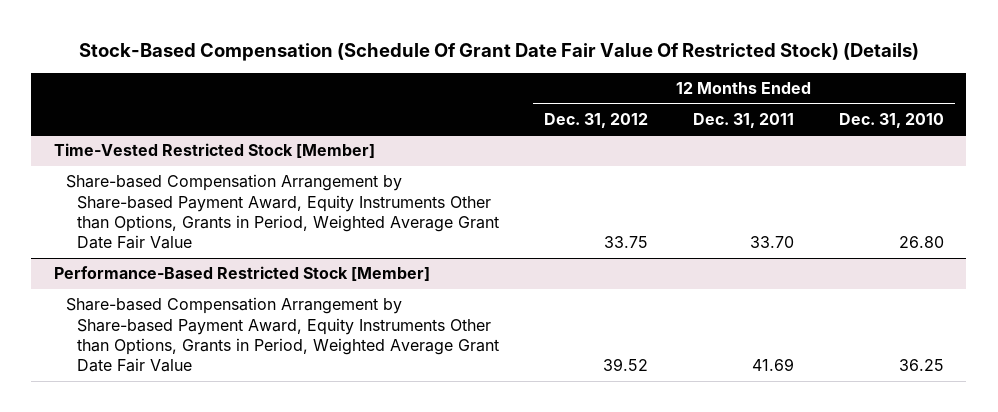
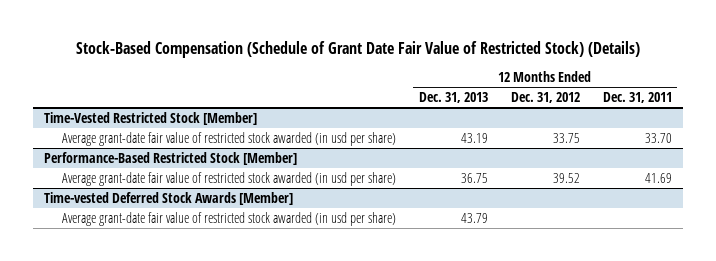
[78,42,919,61] Stock-Based Compensation (Schedule Of Grant Date Fair Value Of Restricted Stock) (Details) -> [75,40,640,58] Stock-Based Compensation (Schedule of Grant Date Fair Value of Restricted Stock) (Details)
[838,112,944,128] Dec. 31, 2010 -> none
none -> [418,91,488,103] Dec. 31, 2013
[65,174,500,250] Share-based Compensation Arrangement by Share-based Payment Award, Equity Instruments Other than Options, Grants in Period, Weighted Average Grant Date Fair Value -> [61,131,396,146] Average grant-date fair value of restricted stock awarded (in usd per share)
[65,297,500,373] Share-based Compensation Arrangement by Share-based Payment Award, Equity Instruments Other than Options, Grants in Period, Weighted Average Grant Date Fair Value -> [61,171,396,186] Average grant-date fair value of restricted stock awarded (in usd per share)
none -> [44,191,294,205] Time-vested Deferred Stock Awards [Member]
none -> [61,211,396,226] Average grant-date fair value of restricted stock awarded (in usd per share)

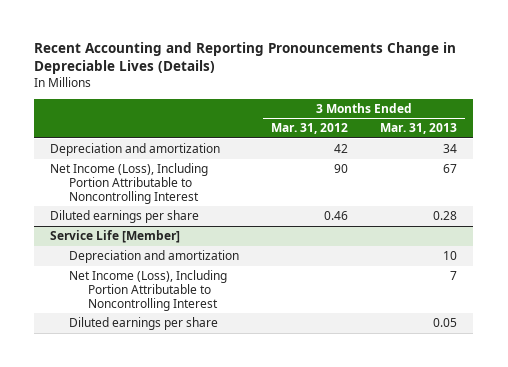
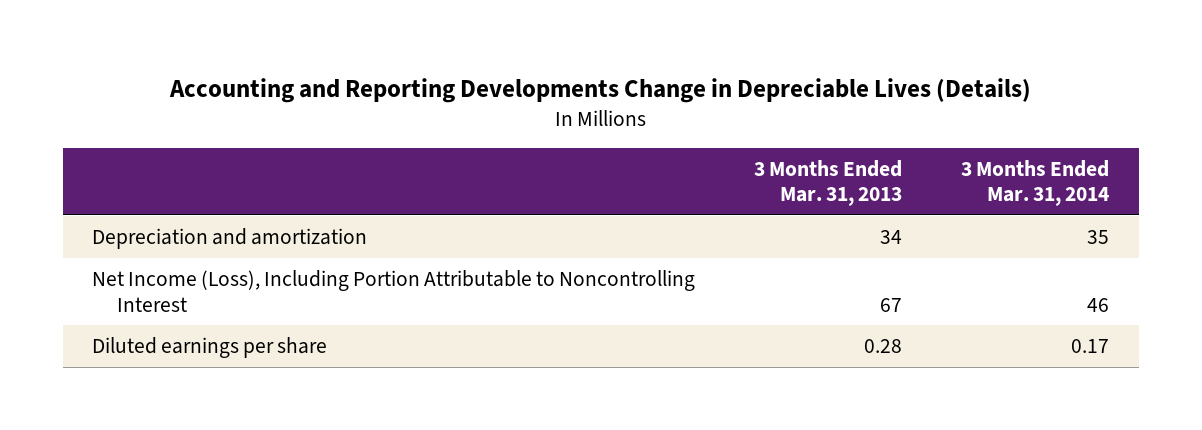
[34,41,457,74] Recent Accounting and Reporting Pronouncements Change in Depreciable Lives (Details) -> [168,77,1031,103] Accounting and Reporting Developments Change in Depreciable Lives (Details)
[271,123,349,135] Mar. 31, 2012 -> none
none -> [961,159,1110,207] 3 Months Ended Mar. 31, 2014
[50,230,181,244] Service Life [Member] -> none
[69,250,240,264] Depreciation and amortization -> none
[69,270,228,311] Net Income (Loss), Including Portion Attributable to Noncontrolling Interest -> none
[69,317,219,331] Diluted earnings per share -> none

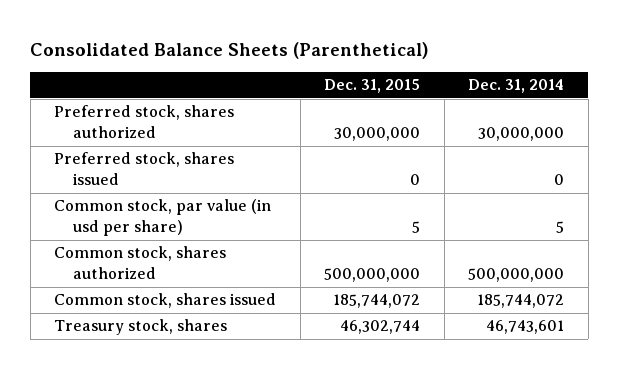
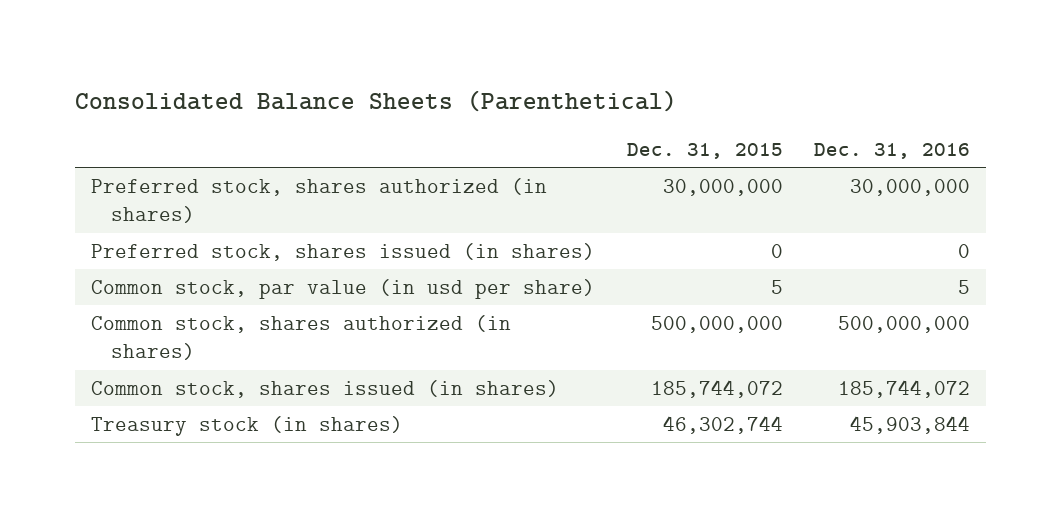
[468,79,565,94] Dec. 31, 2014 -> none
none -> [814,142,971,159] Dec. 31, 2016
[54,105,235,139] Preferred stock, shares authorized -> [90,177,547,224] Preferred stock, shares authorized (in shares)
[54,152,235,186] Preferred stock, shares issued -> [90,242,595,261] Preferred stock, shares issued (in shares)
[54,246,227,280] Common stock, shares authorized -> [90,314,511,361] Common stock, shares authorized (in shares)
[54,293,277,309] Common stock, shares issued -> [90,379,559,398] Common stock, shares issued (in shares)
[54,319,228,336] Treasury stock, shares -> [90,415,403,436] Treasury stock (in shares)

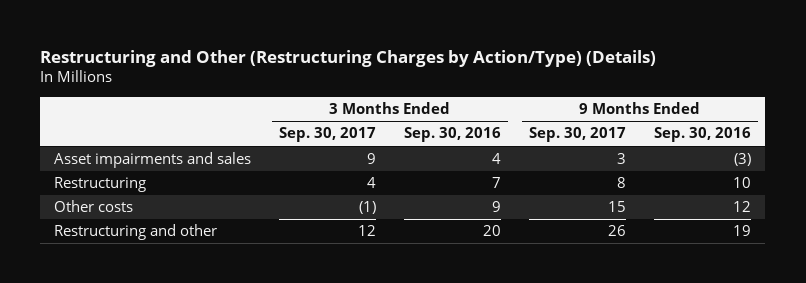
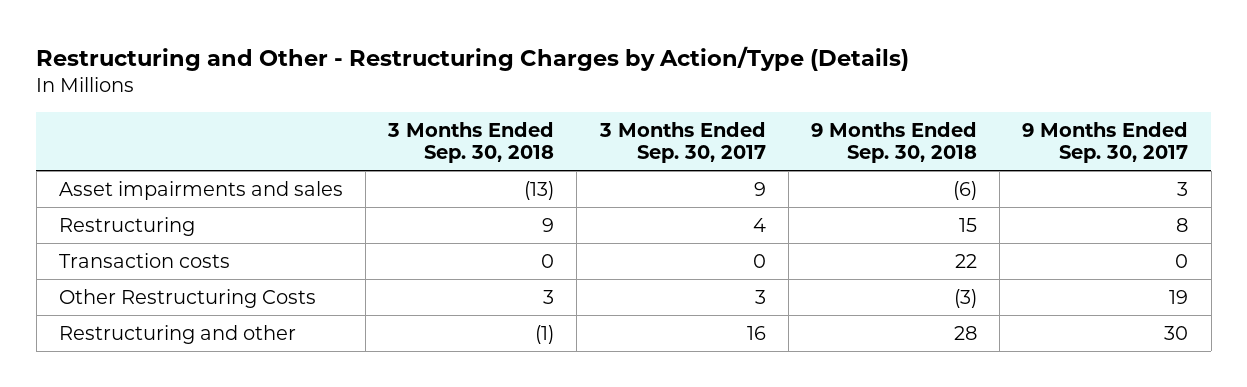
[40,49,657,67] Restructuring and Other (Restructuring Charges by Action/Type) (Details) -> [36,46,910,72] Restructuring and Other - Restructuring Charges by Action/Type (Details)
[404,127,502,143] Sep. 30, 2016 -> none
[654,127,752,143] Sep. 30, 2016 -> none
none -> [387,121,555,164] 3 Months Ended Sep. 30, 2018
none -> [810,121,977,164] 9 Months Ended Sep. 30, 2018
none -> [58,252,230,268] Transaction costs
[54,200,134,213] Other costs -> [58,288,316,308] Other Restructuring Costs
[359,201,377,215] (1) -> [754,289,766,304] 3
[608,201,627,213] 15 -> [1169,289,1189,304] 19
[358,225,377,237] 12 -> [746,325,766,340] 16
[608,225,627,237] 26 -> [1164,325,1189,340] 30

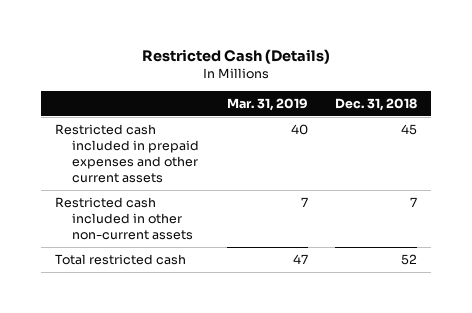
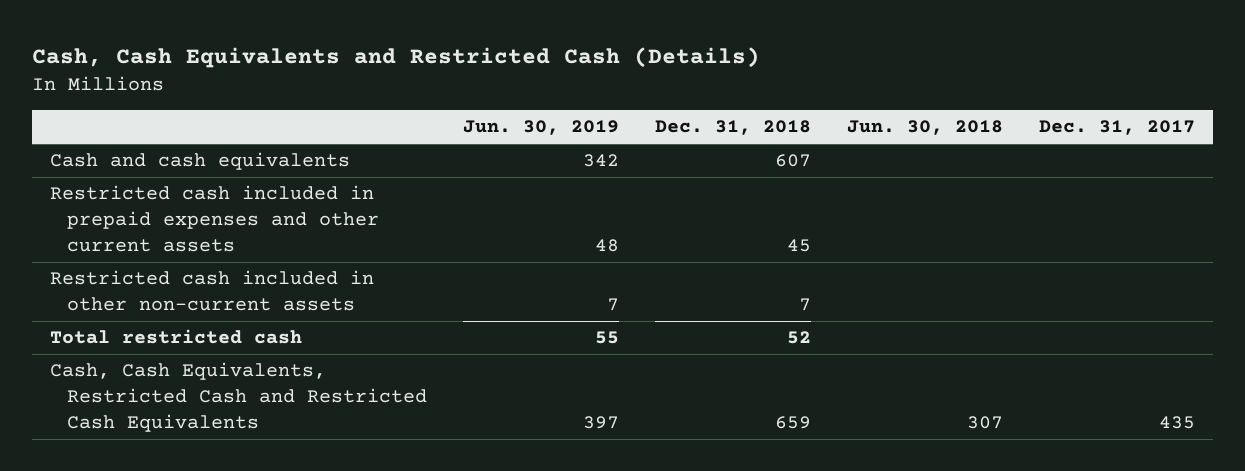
[142,48,331,64] Restricted Cash (Details) -> [32,46,761,68] Cash, Cash Equivalents and Restricted Cash (Details)
[226,97,308,111] Mar. 31, 2019 -> none
none -> [463,120,620,136] Jun. 30, 2019
none -> [846,120,1003,136] Jun. 30, 2018
none -> [1038,120,1195,136] Dec. 31, 2017
none -> [50,152,351,171] Cash and cash equivalents
none -> [50,362,428,432] Cash, Cash Equivalents, Restricted Cash and Restricted Cash Equivalents

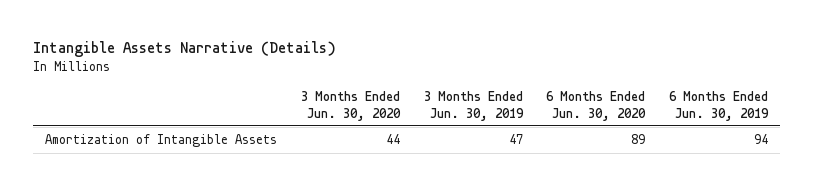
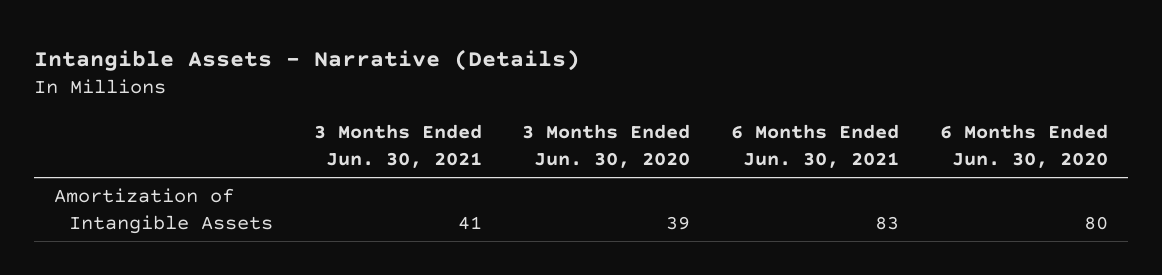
[33,41,337,58] Intangible Assets Narrative (Details) -> [33,48,580,71] Intangible Assets - Narrative (Details)
[423,91,524,121] 3 Months Ended Jun. 30, 2019 -> none
[669,91,770,121] 6 Months Ended Jun. 30, 2019 -> none
none -> [313,124,482,168] 3 Months Ended Jun. 30, 2021
none -> [731,124,900,168] 6 Months Ended Jun. 30, 2021
[385,134,400,145] 44 -> [666,215,691,230] 39
[631,134,646,145] 89 -> [1083,215,1108,230] 80

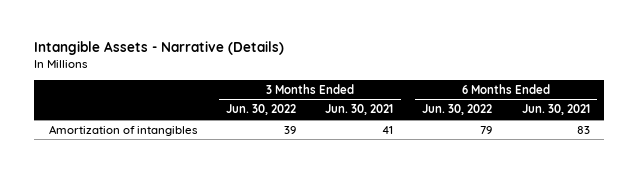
[522,124,691,168] 3 Months Ended Jun. 30, 2020 -> none
[939,124,1108,168] 6 Months Ended Jun. 30, 2020 -> none
none -> [226,104,297,116] Jun. 30, 2022
none -> [422,104,493,116] Jun. 30, 2022
[54,188,274,234] Amortization of Intangible Assets -> [48,124,198,136] Amortization of intangibles

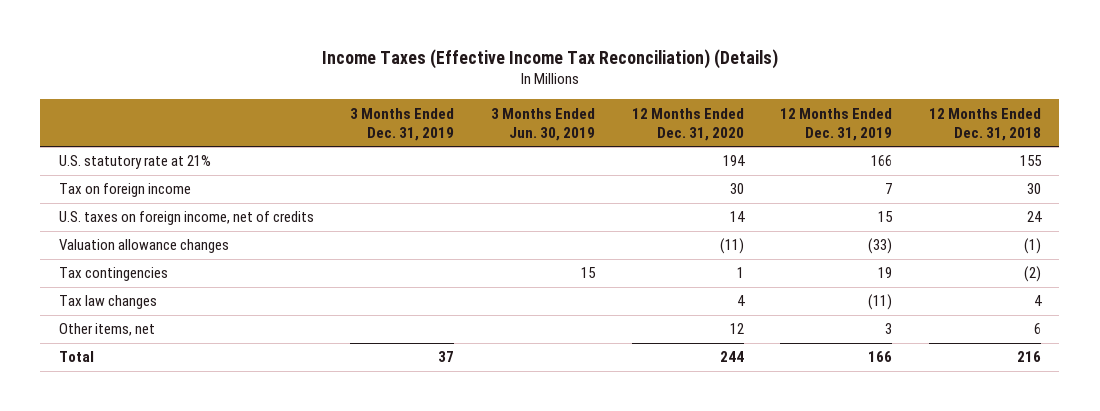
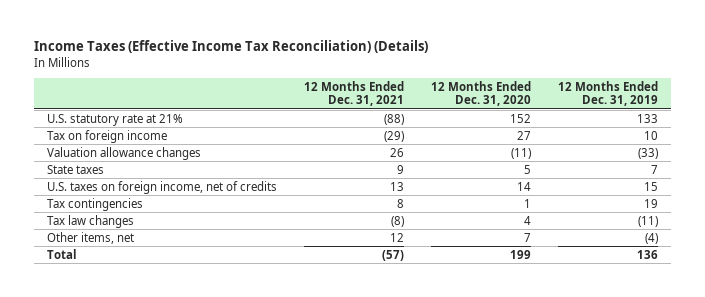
[350,107,455,141] 3 Months Ended Dec. 31, 2019 -> none
[490,107,595,141] 3 Months Ended Jun. 30, 2019 -> none
[928,107,1041,141] 12 Months Ended Dec. 31, 2018 -> none
none -> [303,81,404,107] 12 Months Ended Dec. 31, 2021
[722,155,745,167] 194 -> [509,113,531,123] 152
[871,155,893,167] 166 -> [636,113,658,123] 133
[729,183,744,195] 30 -> [516,130,531,140] 27
[885,183,893,195] 7 -> [643,130,658,140] 10
none -> [47,164,105,174] State taxes
[58,211,314,226] U.S. taxes on foreign income, net of credits -> [47,180,278,194] U.S. taxes on foreign income, net of credits
[729,323,744,335] 12 -> [523,232,531,242] 7
[885,323,893,335] 3 -> [644,232,658,244] (4)
[719,351,744,363] 244 -> [509,249,531,259] 199
[868,351,893,363] 166 -> [636,249,658,259] 136

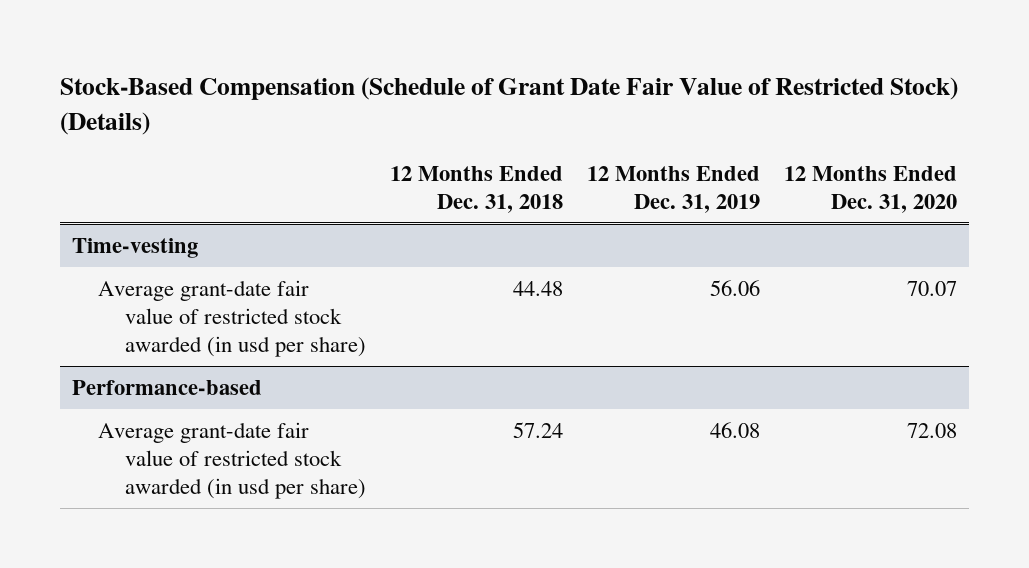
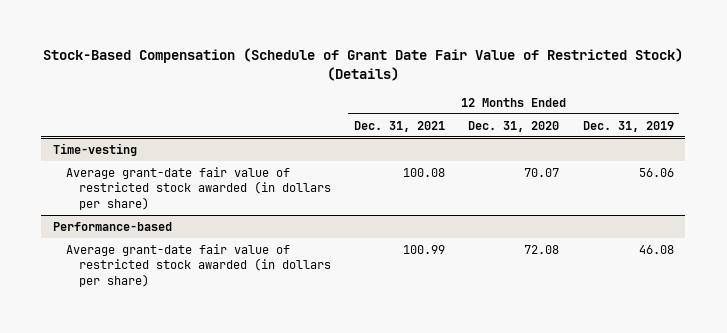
[389,165,563,213] 12 Months Ended Dec. 31, 2018 -> none
none -> [354,120,446,132] Dec. 31, 2021
[98,279,366,357] Average grant-date fair value of restricted stock awarded (in usd per share) -> [66,166,332,210] Average grant-date fair value of restricted stock awarded (in dollars per share)
[98,421,366,499] Average grant-date fair value of restricted stock awarded (in usd per share) -> [66,243,332,287] Average grant-date fair value of restricted stock awarded (in dollars per share)

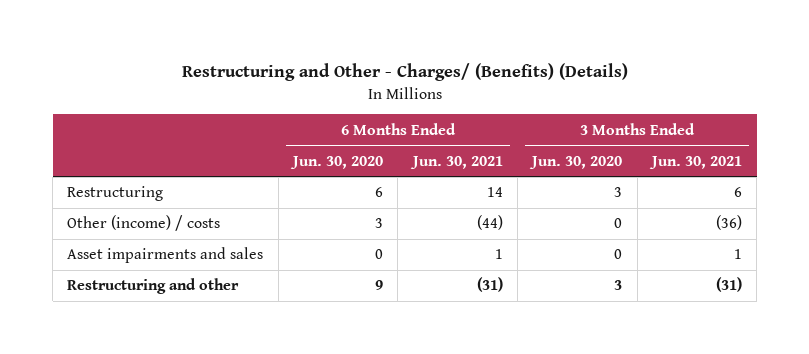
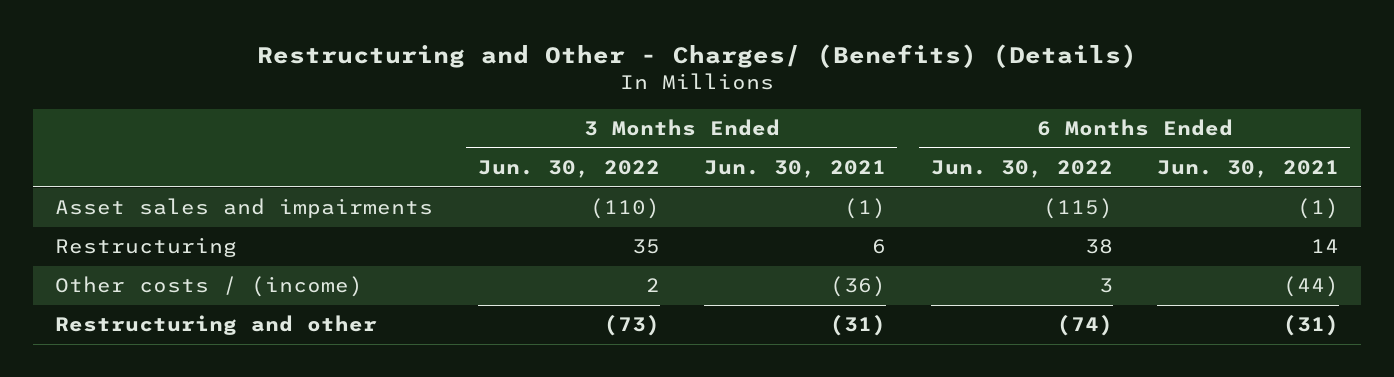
[290,155,384,169] Jun. 30, 2020 -> none
[529,155,623,169] Jun. 30, 2020 -> none
none -> [477,160,660,179] Jun. 30, 2022
none -> [930,160,1113,179] Jun. 30, 2022
none -> [55,198,434,219] Asset sales and impairments
[67,247,264,264] Asset impairments and sales -> none
[67,215,221,232] Other (income) / costs -> [55,276,364,298] Other costs / (income)

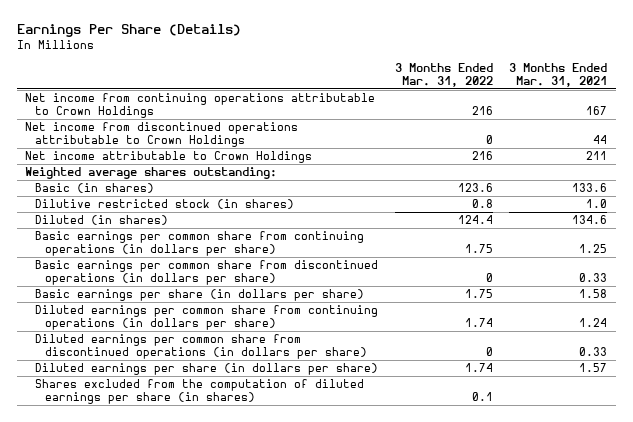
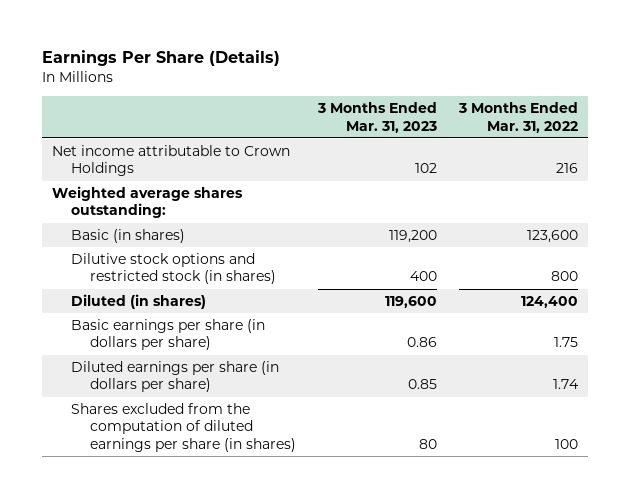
[509,62,608,87] 3 Months Ended Mar. 31, 2021 -> none
none -> [316,102,437,133] 3 Months Ended Mar. 31, 2023
[25,93,376,119] Net income from continuing operations attributable to Crown Holdings -> none
[25,122,299,148] Net income from discontinued operations attributable to Crown Holdings -> none
[35,231,365,257] Basic earnings per common share from continuing operations (in dollars per share) -> none
[35,260,379,286] Basic earnings per common share from discontinued operations (in dollars per share) -> none
[457,183,493,193] 123.6 -> [526,230,578,244] 123,600
[35,199,295,210] Dilutive restricted stock (in shares) -> [71,253,277,285] Dilutive stock options and restricted stock (in shares)
[471,199,493,209] 0.8 -> [550,271,578,282] 800
[457,215,493,225] 124.4 -> [520,296,578,309] 124,400
[35,305,379,331] Diluted earnings per common share from continuing operations (in dollars per share) -> none
[35,334,368,360] Diluted earnings per common share from discontinued operations (in dollars per share) -> none
[471,392,493,402] 0.1 -> [554,438,578,449] 100

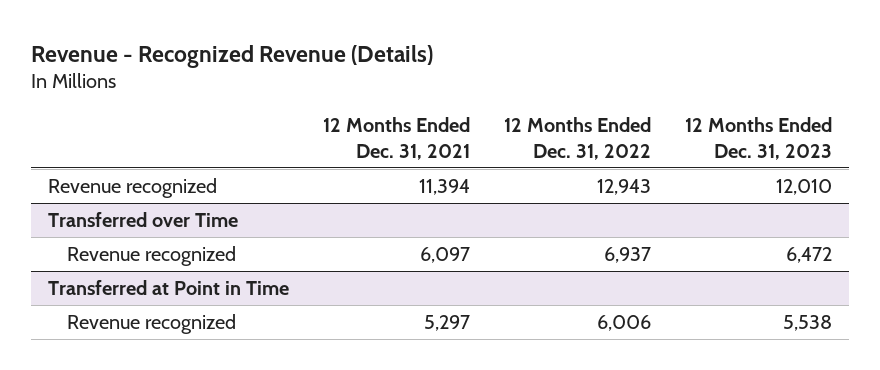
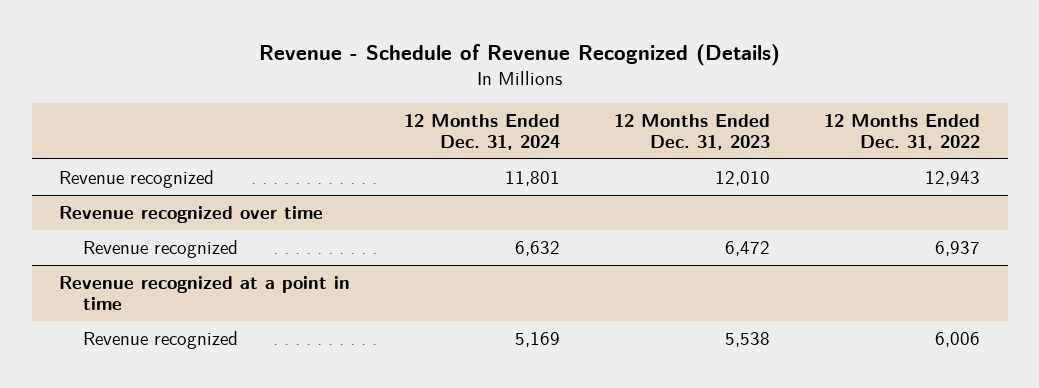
[30,44,433,68] Revenue - Recognized Revenue (Details) -> [258,44,780,67] Revenue - Schedule of Revenue Recognized (Details)
[322,117,470,160] 12 Months Ended Dec. 31, 2021 -> none
none -> [403,113,560,150] 12 Months Ended Dec. 31, 2024
[47,211,238,227] Transferred over Time -> [58,205,323,223] Revenue recognized over time
[47,279,289,295] Transferred at Point in Time -> [58,275,350,310] Revenue recognized at a point in time

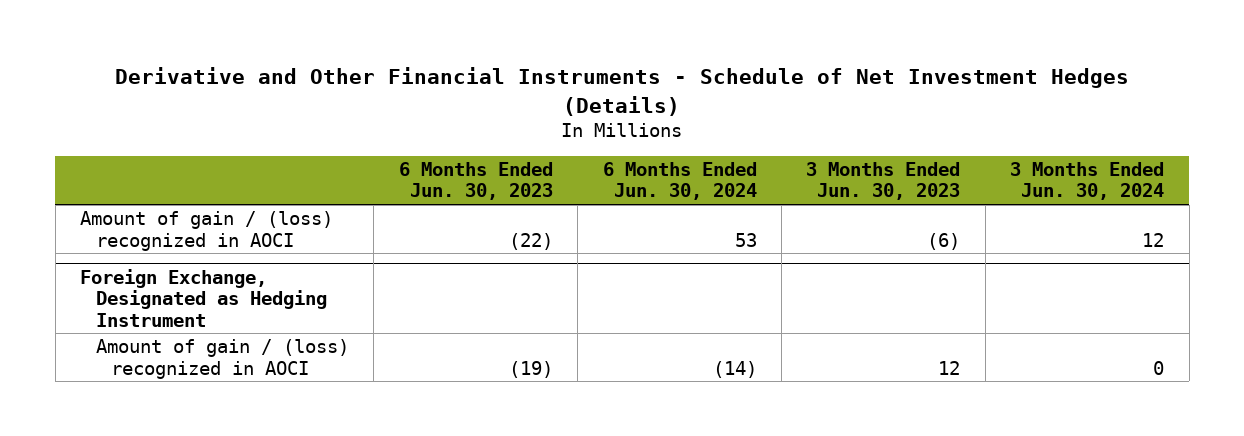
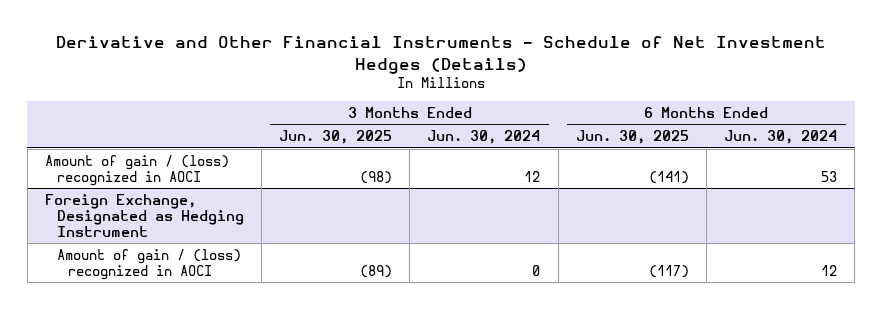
[398,161,553,201] 6 Months Ended Jun. 30, 2023 -> none
[806,161,961,201] 3 Months Ended Jun. 30, 2023 -> none
none -> [279,130,393,145] Jun. 30, 2025
none -> [575,130,689,145] Jun. 30, 2025
[712,360,757,378] (14) -> [821,264,838,276] 12

